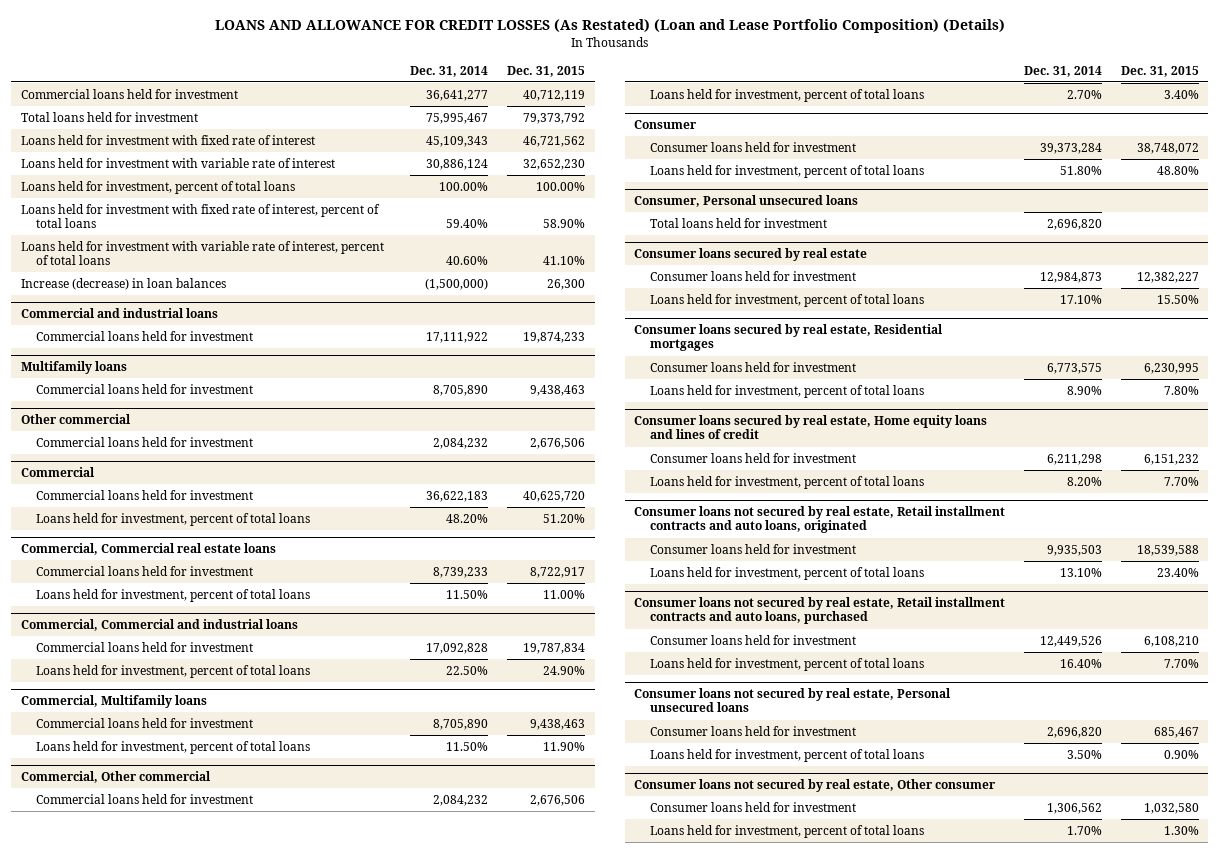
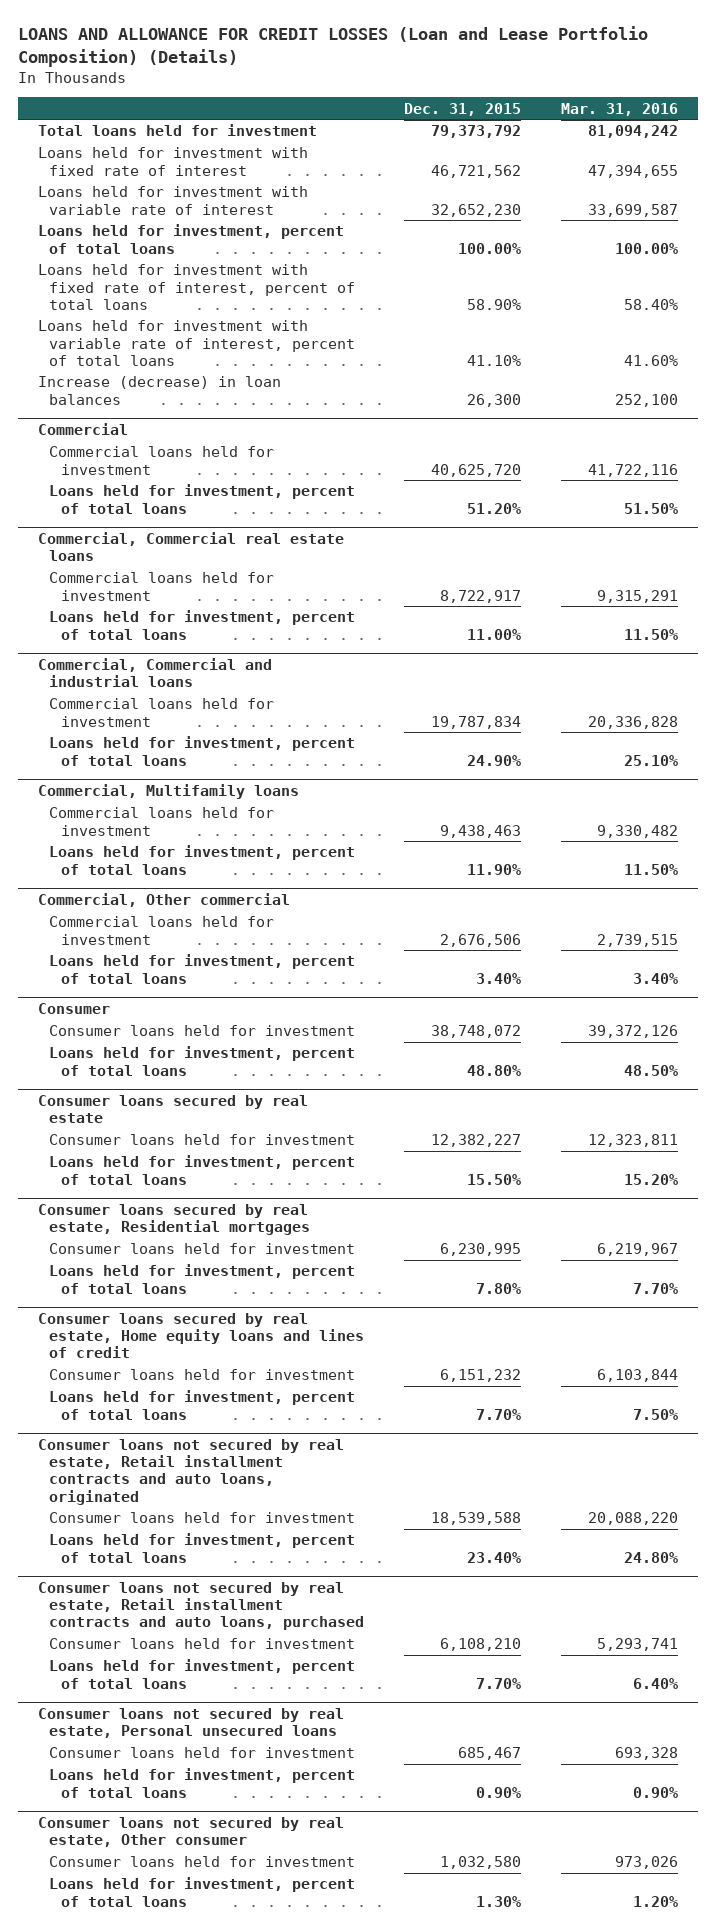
[214,19,1005,34] LOANS AND ALLOWANCE FOR CREDIT LOSSES (As Restated) (Loan and Lease Portfolio Composition) (Details) -> [17,26,648,68] LOANS AND ALLOWANCE FOR CREDIT LOSSES (Loan and Lease Portfolio Composition) (Details)
[410,65,489,77] Dec. 31, 2014 -> none
none -> [561,102,679,116] Mar. 31, 2016
[20,88,238,99] Commercial loans held for investment -> none
[20,308,218,319] Commercial and industrial loans -> none
[36,330,254,341] Commercial loans held for investment -> none
[20,361,127,375] Multifamily loans -> none
[36,383,254,394] Commercial loans held for investment -> none
[20,414,131,425] Other commercial -> none
[36,436,254,447] Commercial loans held for investment -> none
[634,195,859,208] Consumer, Personal unsecured loans -> none
[650,217,828,228] Total loans held for investment -> none

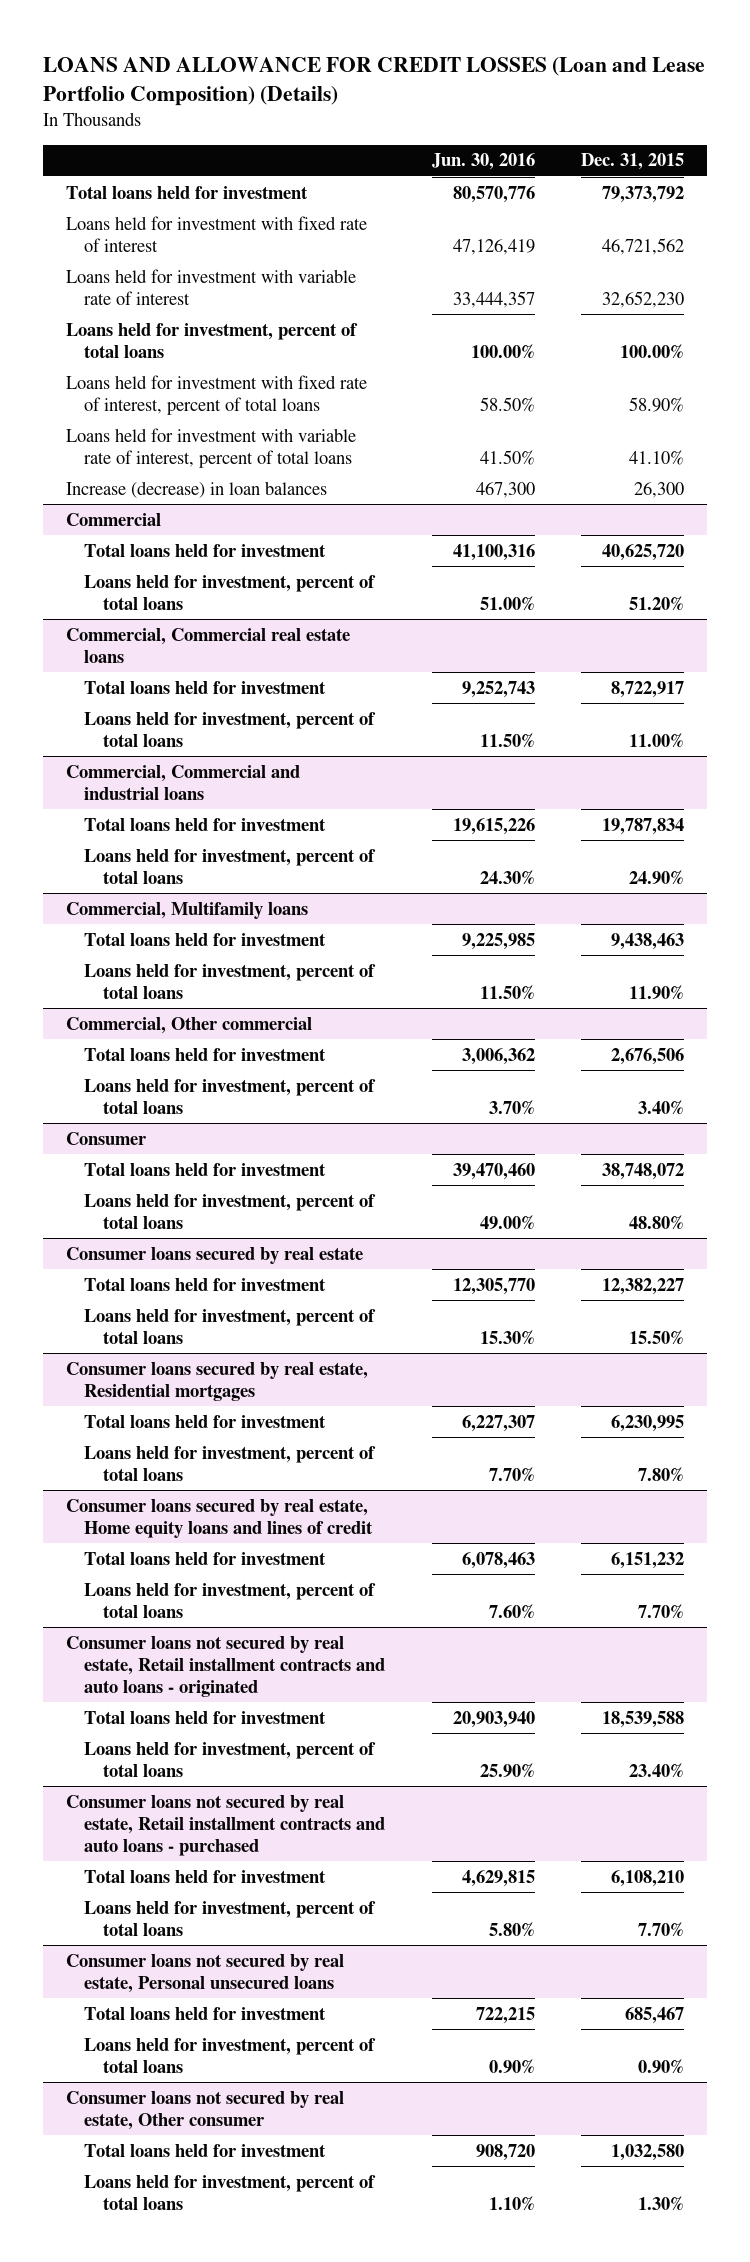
[561,102,679,116] Mar. 31, 2016 -> none
none -> [431,153,535,171] Jun. 30, 2016
[49,446,275,475] Commercial loans held for investment -> [84,543,327,557] Total loans held for investment
[49,572,275,601] Commercial loans held for investment -> [84,680,327,694] Total loans held for investment
[49,698,275,727] Commercial loans held for investment -> [84,817,327,831] Total loans held for investment
[49,807,275,836] Commercial loans held for investment -> [84,932,327,946] Total loans held for investment
[49,916,275,945] Commercial loans held for investment -> [84,1047,327,1061] Total loans held for investment
[49,1025,356,1037] Consumer loans held for investment -> [84,1162,327,1176] Total loans held for investment
[49,1134,356,1146] Consumer loans held for investment -> [84,1277,327,1291] Total loans held for investment
[49,1243,356,1255] Consumer loans held for investment -> [84,1414,327,1428] Total loans held for investment
[49,1369,356,1381] Consumer loans held for investment -> [84,1551,327,1565] Total loans held for investment
[37,1438,344,1505] Consumer loans not secured by real estate, Retail installment contracts and auto loans, originated -> [66,1635,386,1697] Consumer loans not secured by real estate, Retail installment contracts and auto loans - originated
[49,1512,356,1524] Consumer loans held for investment -> [84,1710,327,1724] Total loans held for investment
[37,1581,365,1631] Consumer loans not secured by real estate, Retail installment contracts and auto loans, purchased -> [66,1794,386,1856] Consumer loans not secured by real estate, Retail installment contracts and auto loans - purchased
[49,1638,356,1650] Consumer loans held for investment -> [84,1869,327,1883] Total loans held for investment
[49,1747,356,1759] Consumer loans held for investment -> [84,2006,327,2020] Total loans held for investment
[49,1856,356,1868] Consumer loans held for investment -> [84,2143,327,2157] Total loans held for investment

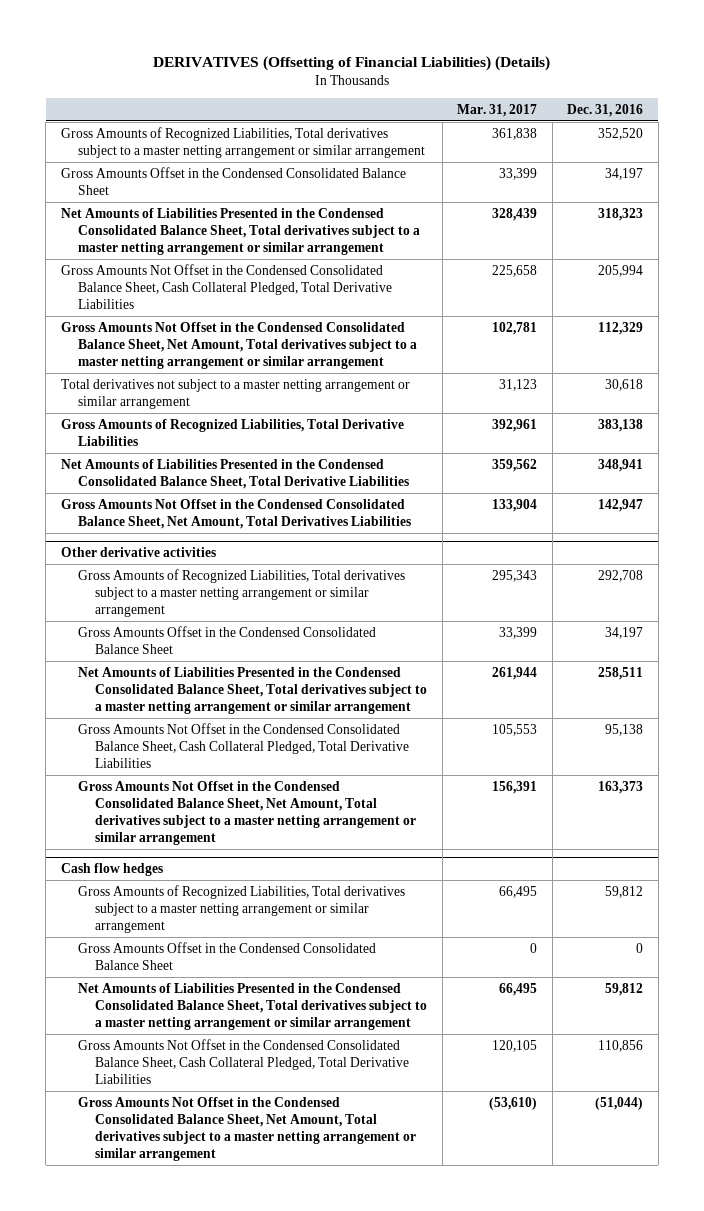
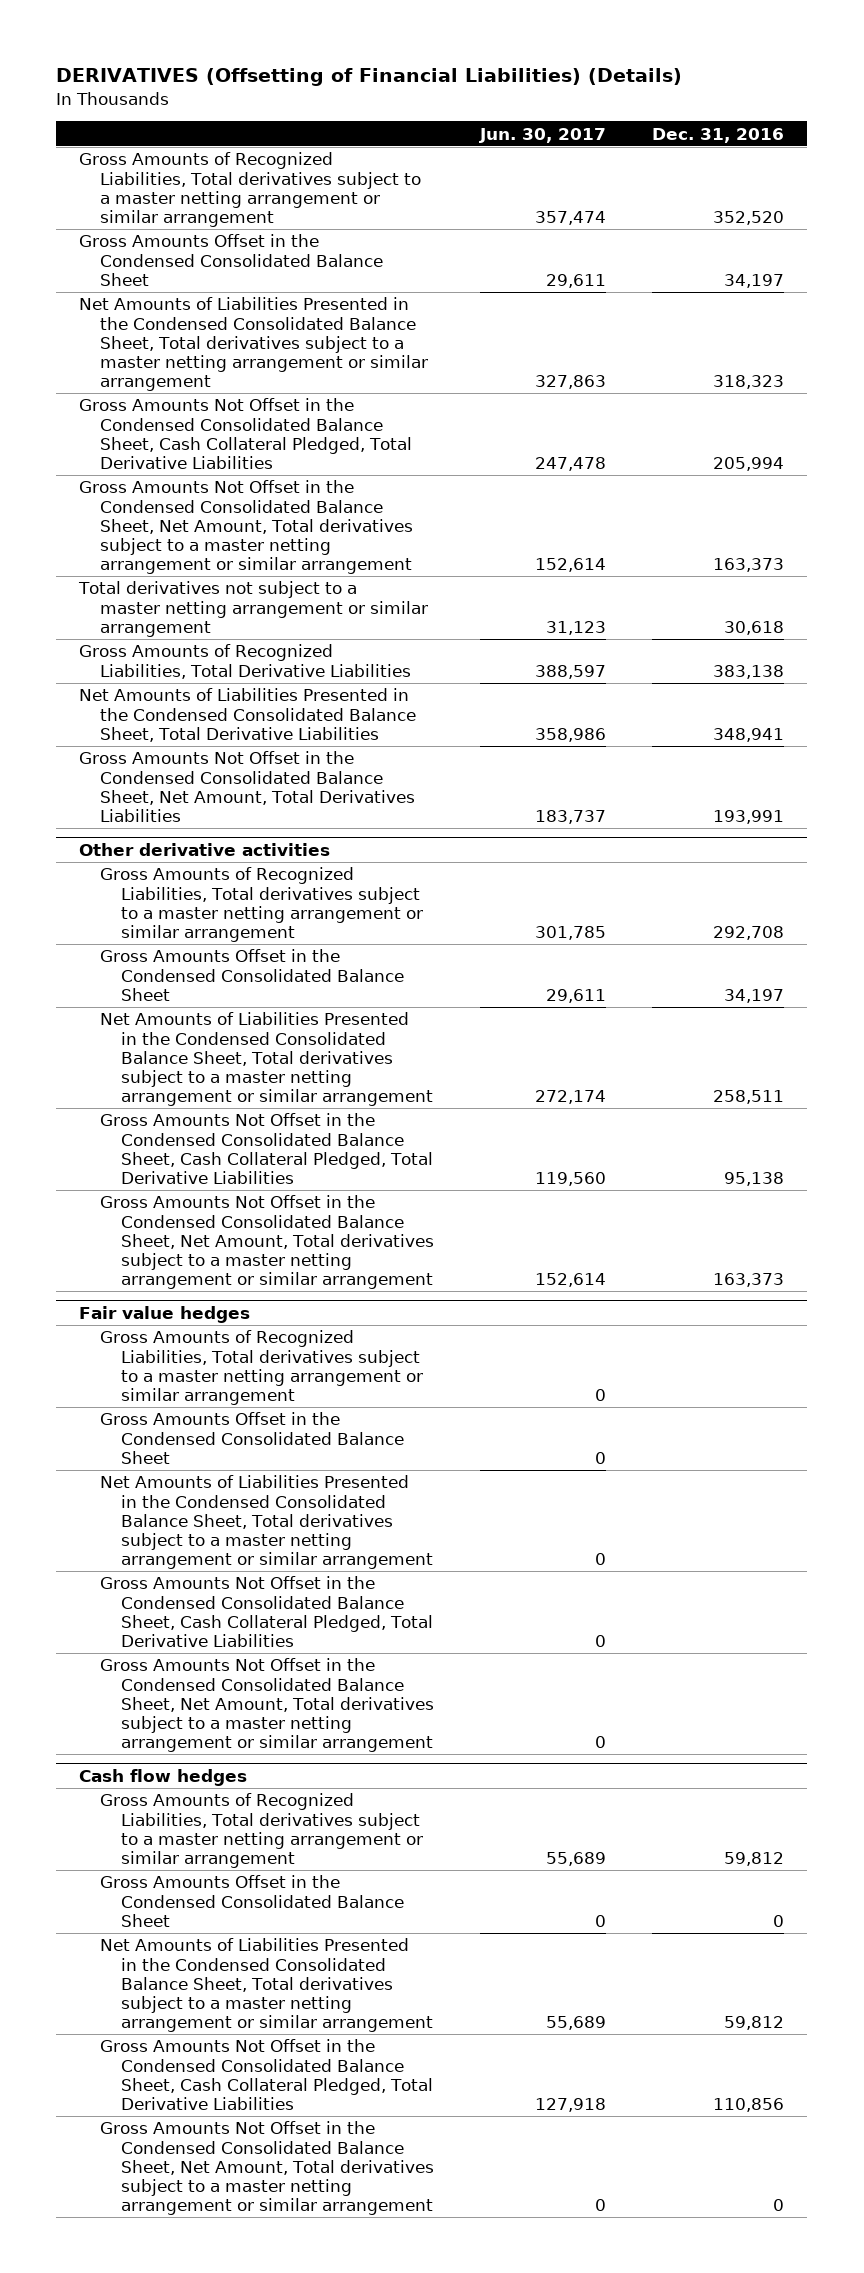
[457,103,538,117] Mar. 31, 2017 -> none
none -> [479,127,607,143] Jun. 30, 2017
[598,321,644,335] 112,329 -> [713,558,785,573] 163,373
[598,498,644,512] 142,947 -> [713,810,785,825] 193,991
none -> [79,1305,251,1323] Fair value hedges
none -> [100,1330,424,1406] Gross Amounts of Recognized Liabilities, Total derivatives subject to a master netting arrangement or similar arrangement
none -> [100,1412,405,1464] Gross Amounts Offset in the Condensed Consolidated Balance Sheet
none -> [100,1475,434,1570] Net Amounts of Liabilities Presented in the Condensed Consolidated Balance Sheet, Total derivatives subject to a master netting arrangement or similar arrangement
none -> [100,1576,434,1648] Gross Amounts Not Offset in the Condensed Consolidated Balance Sheet, Cash Collateral Pledged, Total Derivative Liabilities
none -> [100,1658,435,1753] Gross Amounts Not Offset in the Condensed Consolidated Balance Sheet, Net Amount, Total derivatives subject to a master netting arrangement or similar arrangement
[595,1096,644,1110] (51,044) -> [773,2199,785,2212] 0

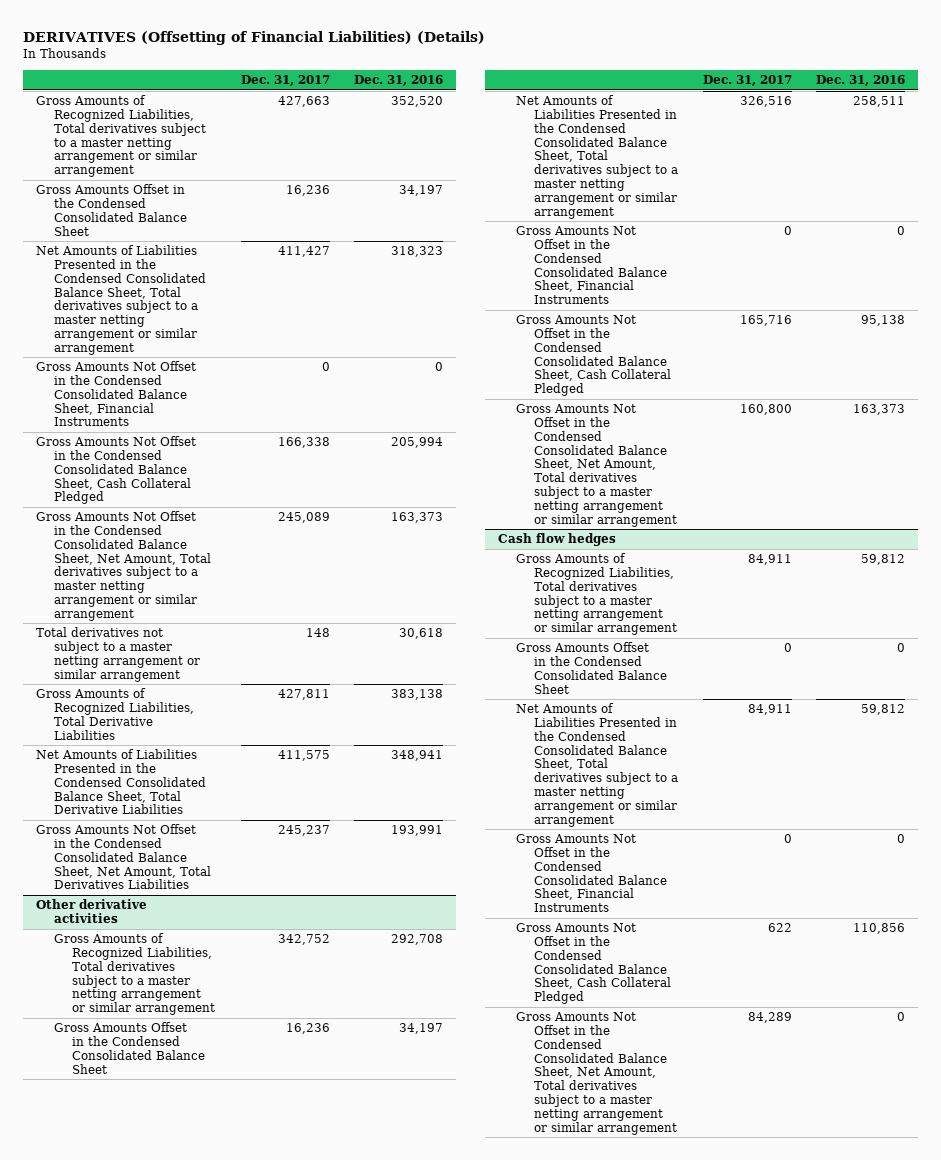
[479,127,607,143] Jun. 30, 2017 -> none
none -> [240,75,330,87] Dec. 31, 2017
none -> [35,361,196,427] Gross Amounts Not Offset in the Condensed Consolidated Balance Sheet, Financial Instruments
[79,398,413,470] Gross Amounts Not Offset in the Condensed Consolidated Balance Sheet, Cash Collateral Pledged, Total Derivative Liabilities -> [35,436,196,505] Gross Amounts Not Offset in the Condensed Consolidated Balance Sheet, Cash Collateral Pledged
none -> [515,226,667,305] Gross Amounts Not Offset in the Condensed Consolidated Balance Sheet, Financial Instruments
[100,1113,434,1185] Gross Amounts Not Offset in the Condensed Consolidated Balance Sheet, Cash Collateral Pledged, Total Derivative Liabilities -> [515,315,671,397] Gross Amounts Not Offset in the Condensed Consolidated Balance Sheet, Cash Collateral Pledged
[79,1305,251,1323] Fair value hedges -> none
[100,1330,424,1406] Gross Amounts of Recognized Liabilities, Total derivatives subject to a master netting arrangement or similar arrangement -> none
[100,1412,405,1464] Gross Amounts Offset in the Condensed Consolidated Balance Sheet -> none
[100,1475,434,1570] Net Amounts of Liabilities Presented in the Condensed Consolidated Balance Sheet, Total derivatives subject to a master netting arrangement or similar arrangement -> none
[100,1576,434,1648] Gross Amounts Not Offset in the Condensed Consolidated Balance Sheet, Cash Collateral Pledged, Total Derivative Liabilities -> none
[100,1658,435,1753] Gross Amounts Not Offset in the Condensed Consolidated Balance Sheet, Net Amount, Total derivatives subject to a master netting arrangement or similar arrangement -> none
none -> [515,834,667,913] Gross Amounts Not Offset in the Condensed Consolidated Balance Sheet, Financial Instruments
[100,2039,434,2111] Gross Amounts Not Offset in the Condensed Consolidated Balance Sheet, Cash Collateral Pledged, Total Derivative Liabilities -> [515,923,671,1005] Gross Amounts Not Offset in the Condensed Consolidated Balance Sheet, Cash Collateral Pledged

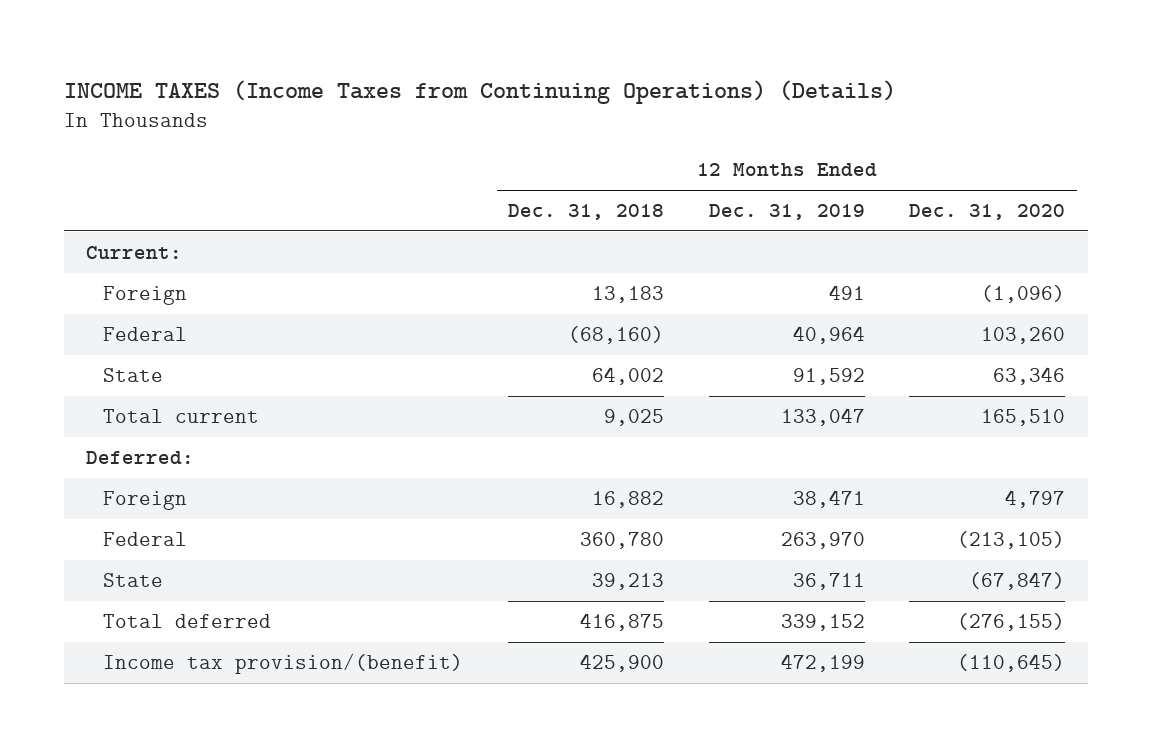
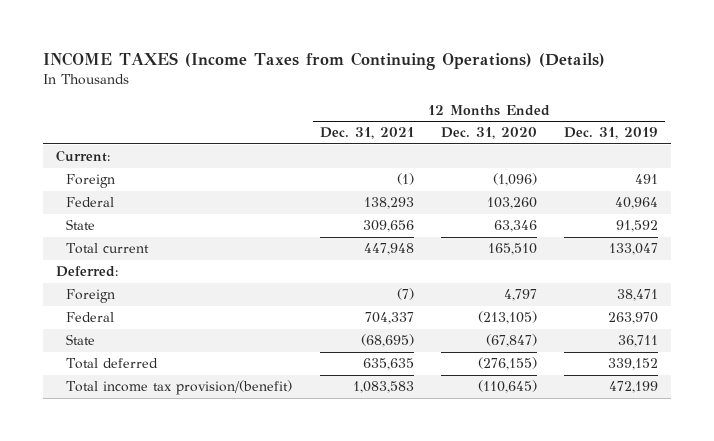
[507,204,664,221] Dec. 31, 2018 -> none
none -> [319,127,414,140] Dec. 31, 2021
[102,653,463,675] Income tax provision/(benefit) -> [66,380,293,396] Total income tax provision/(benefit)

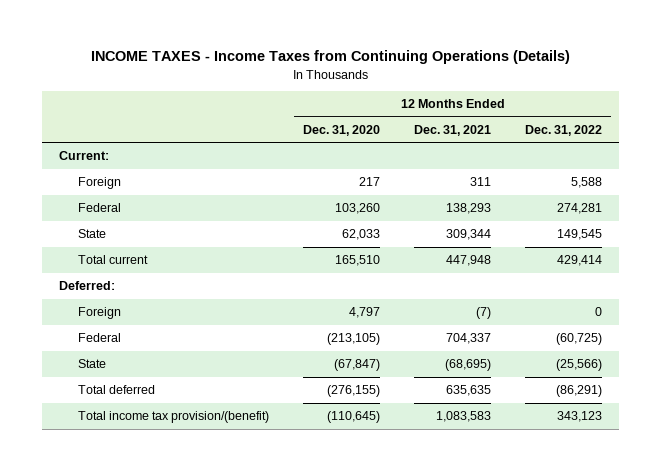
[42,51,605,70] INCOME TAXES (Income Taxes from Continuing Operations) (Details) -> [90,50,570,65] INCOME TAXES - Income Taxes from Continuing Operations (Details)
[563,127,658,140] Dec. 31, 2019 -> none
none -> [525,124,603,136] Dec. 31, 2022
[396,173,414,186] (1) -> [470,177,492,187] 311
[492,173,537,187] (1,096) -> [359,177,381,187] 217
[362,220,414,233] 309,656 -> [446,229,492,241] 309,344
[493,220,537,233] 63,346 -> [342,229,381,241] 62,033

